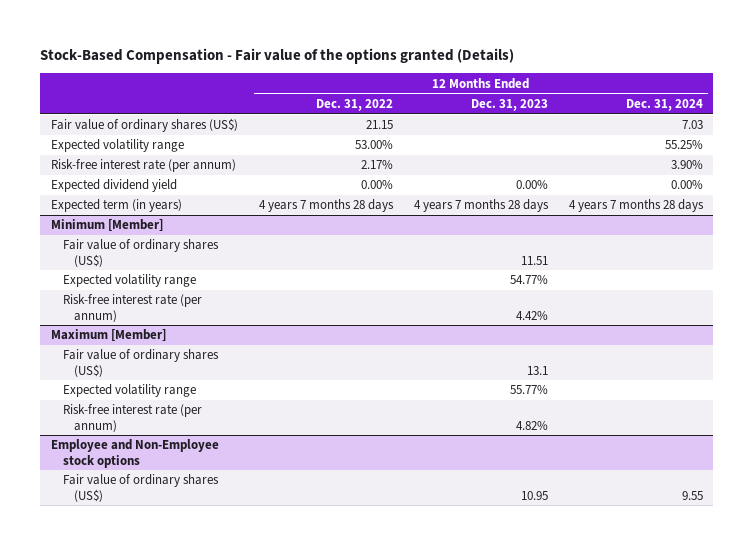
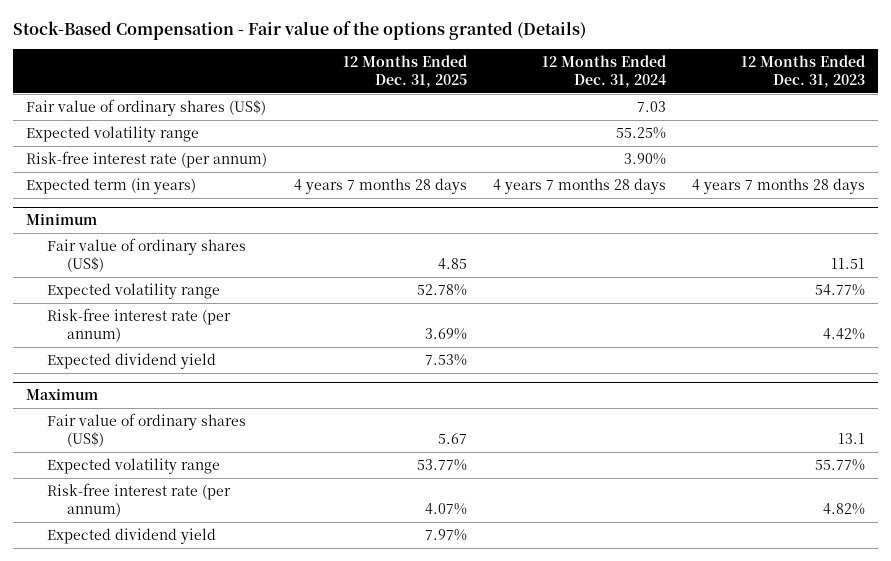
[315,98,393,111] Dec. 31, 2022 -> none
none -> [342,54,467,88] 12 Months Ended Dec. 31, 2025
[50,179,177,193] Expected dividend yield -> none
[50,219,163,232] Minimum [Member] -> [26,213,98,226] Minimum
none -> [46,353,216,370] Expected dividend yield
[50,329,166,342] Maximum [Member] -> [26,388,99,401] Maximum
[50,439,219,468] Employee and Non-Employee stock options -> none
[62,474,219,502] Fair value of ordinary shares (US$) -> none
none -> [46,528,216,545] Expected dividend yield

